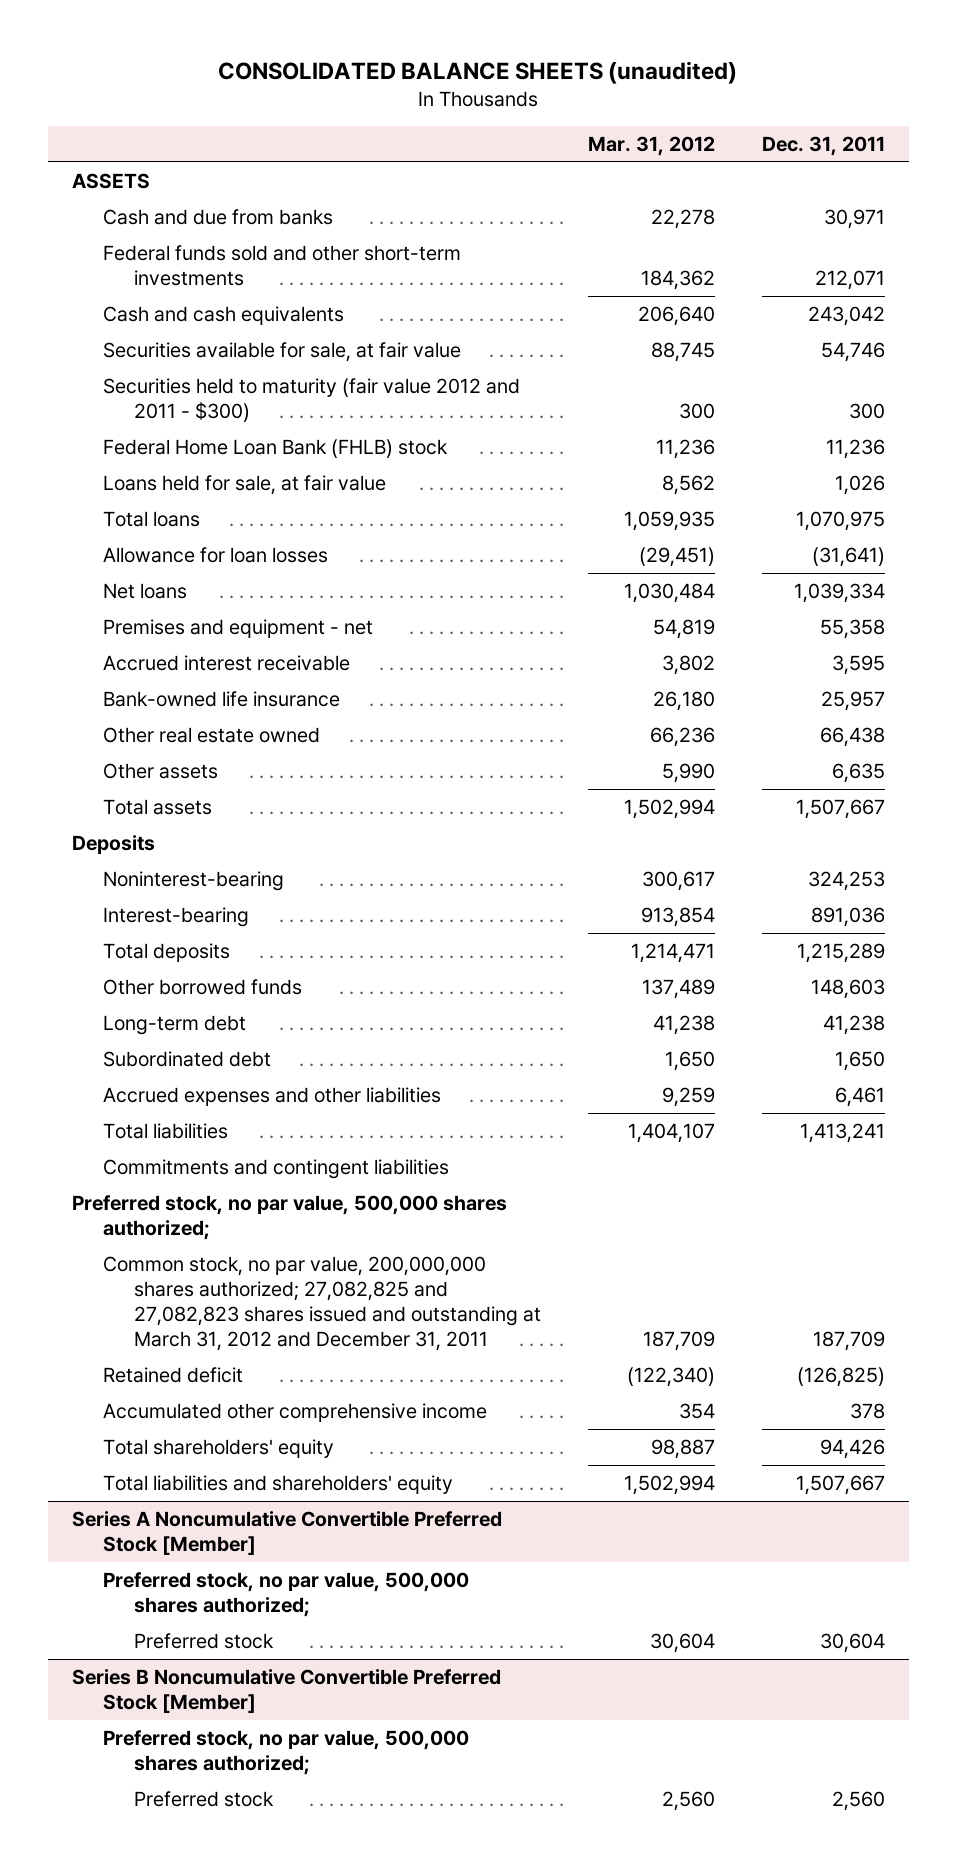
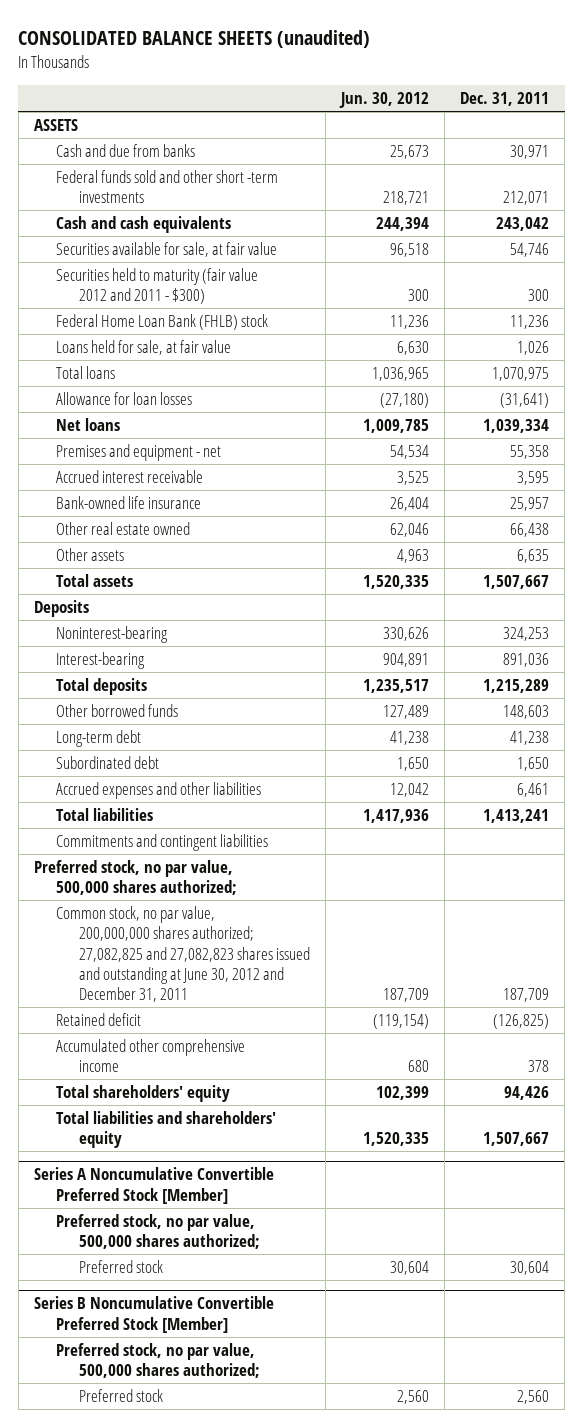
[588,135,716,156] Mar. 31, 2012 -> none
none -> [338,92,429,109] Jun. 30, 2012
[102,245,461,287] Federal funds sold and other short-term investments -> [56,170,279,204] Federal funds sold and other short -term investments
[102,1256,541,1352] Common stock, no par value, 200,000,000 shares authorized; 27,082,825 and 27,082,823 shares issued and outstanding at March 31, 2012 and December 31, 2011 -> [56,906,310,1003] Common stock, no par value, 200,000,000 shares authorized; 27,082,825 and 27,082,823 shares issued and outstanding at June 30, 2012 and December 31, 2011

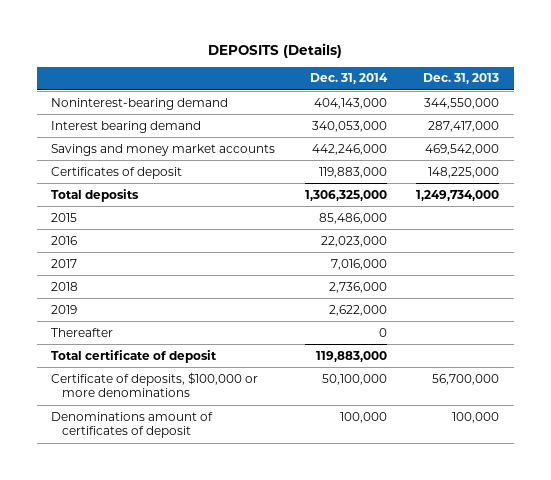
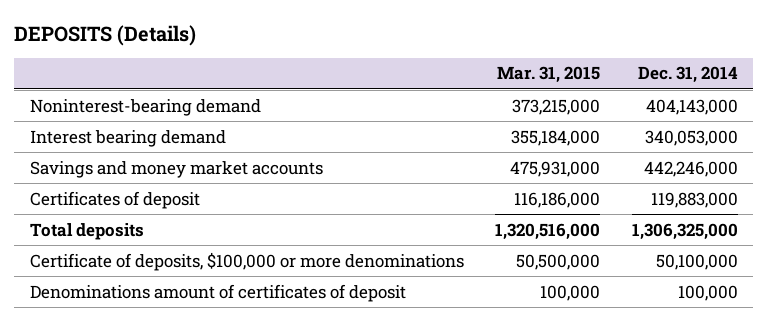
[423,73,500,85] Dec. 31, 2013 -> none
none -> [497,66,601,84] Mar. 31, 2015
[51,212,78,222] 2015 -> none
[51,235,78,245] 2016 -> none
[51,258,78,268] 2017 -> none
[51,281,79,291] 2018 -> none
[51,304,78,314] 2019 -> none
[51,327,114,337] Thereafter -> none
[51,349,218,363] Total certificate of deposit -> none

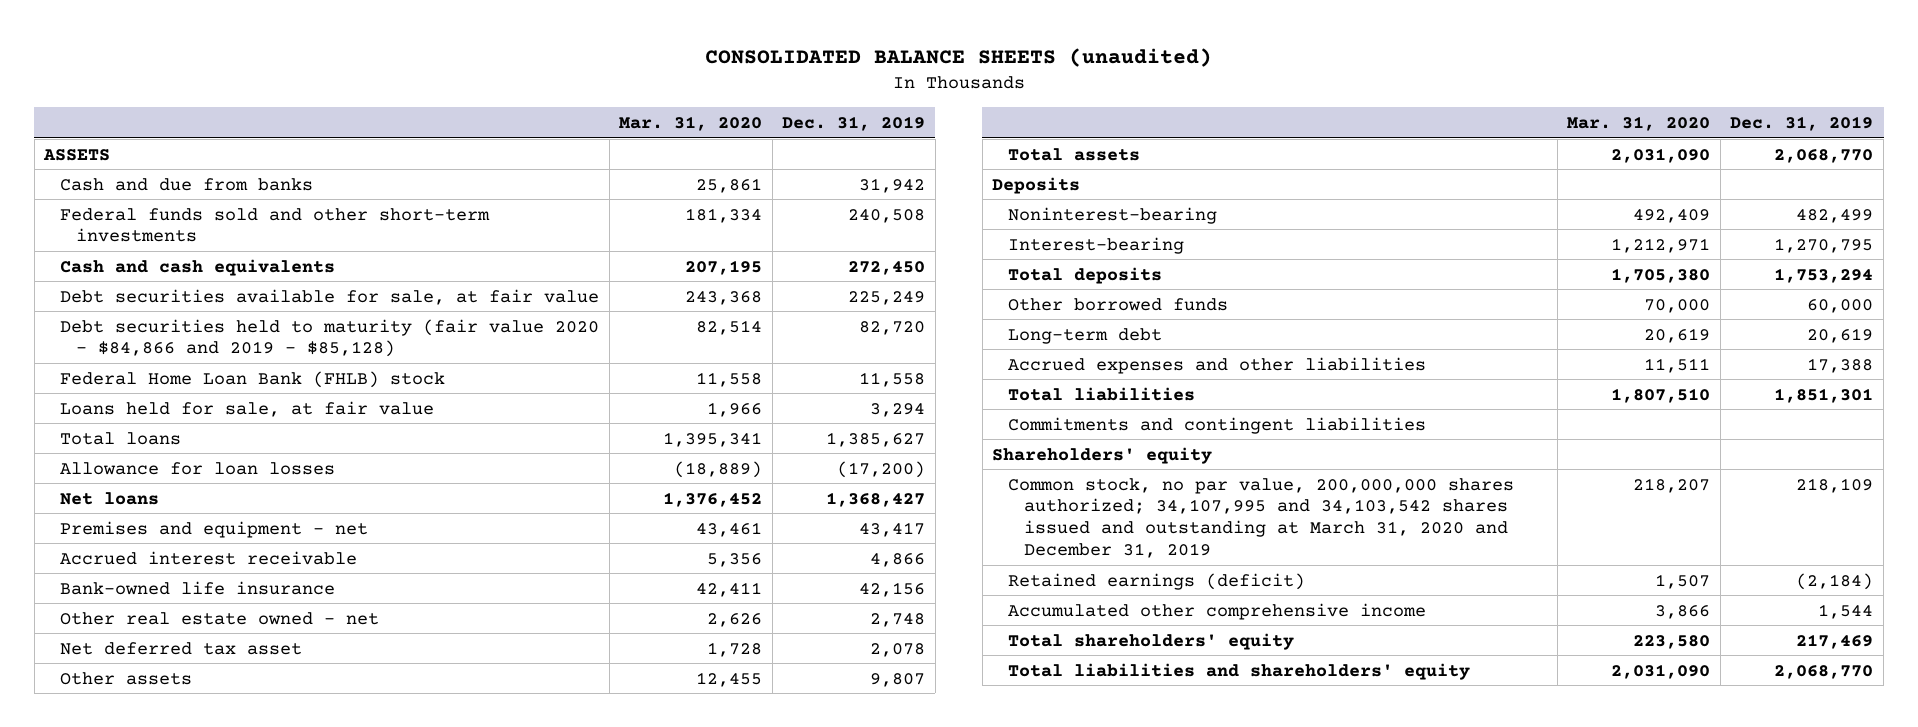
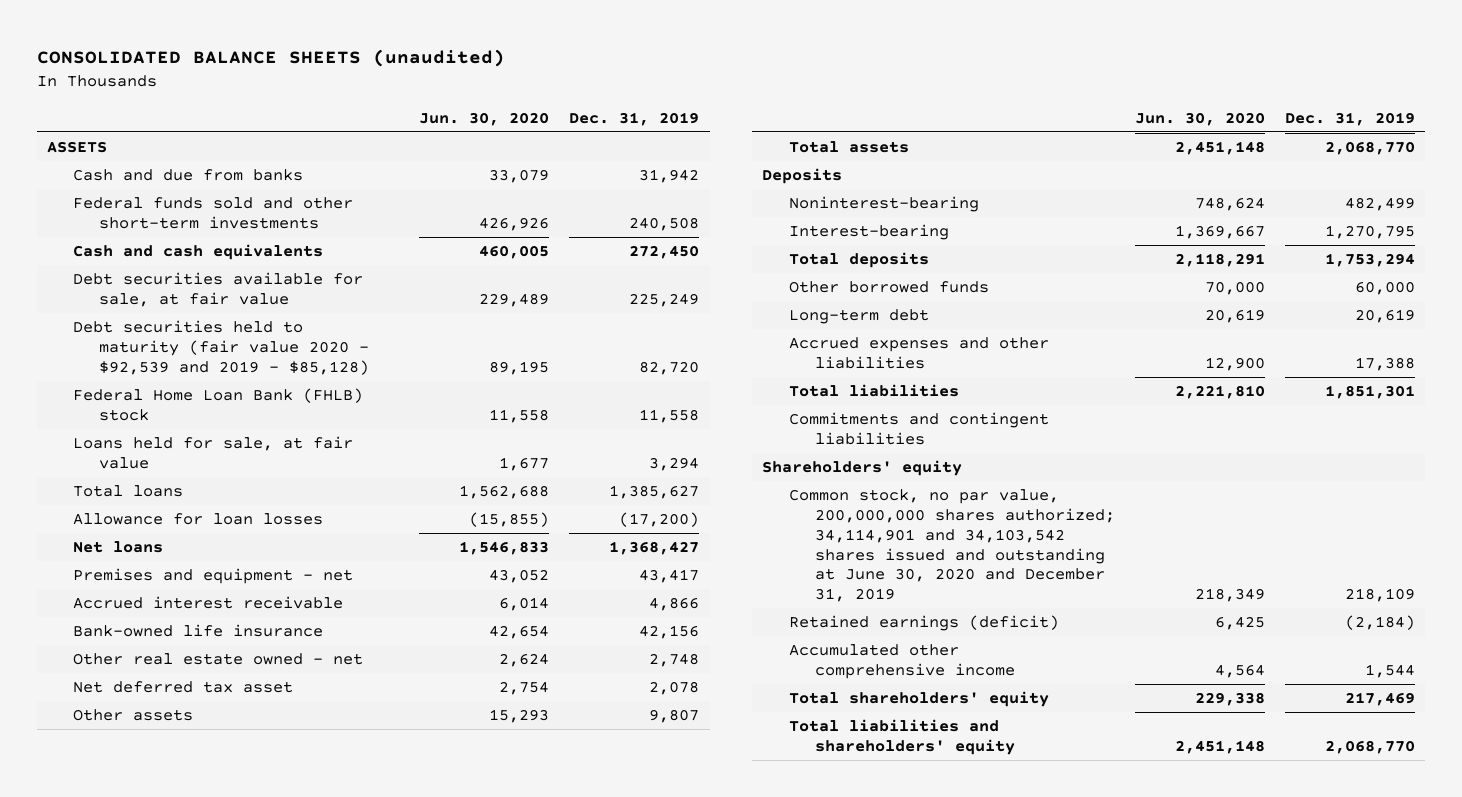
[619,115,763,131] Mar. 31, 2020 -> none
none -> [419,111,550,126] Jun. 30, 2020
[60,318,600,358] Debt securities held to maturity (fair value 2020 - $84,866 and 2019 - $85,128) -> [72,320,370,375] Debt securities held to maturity (fair value 2020 - $92,539 and 2019 - $85,128)
[1008,477,1515,559] Common stock, no par value, 200,000,000 shares authorized; 34,107,995 and 34,103,542 shares issued and outstanding at March 31, 2020 and December 31, 2019 -> [788,489,1115,603] Common stock, no par value, 200,000,000 shares authorized; 34,114,901 and 34,103,542 shares issued and outstanding at June 30, 2020 and December 31, 2019

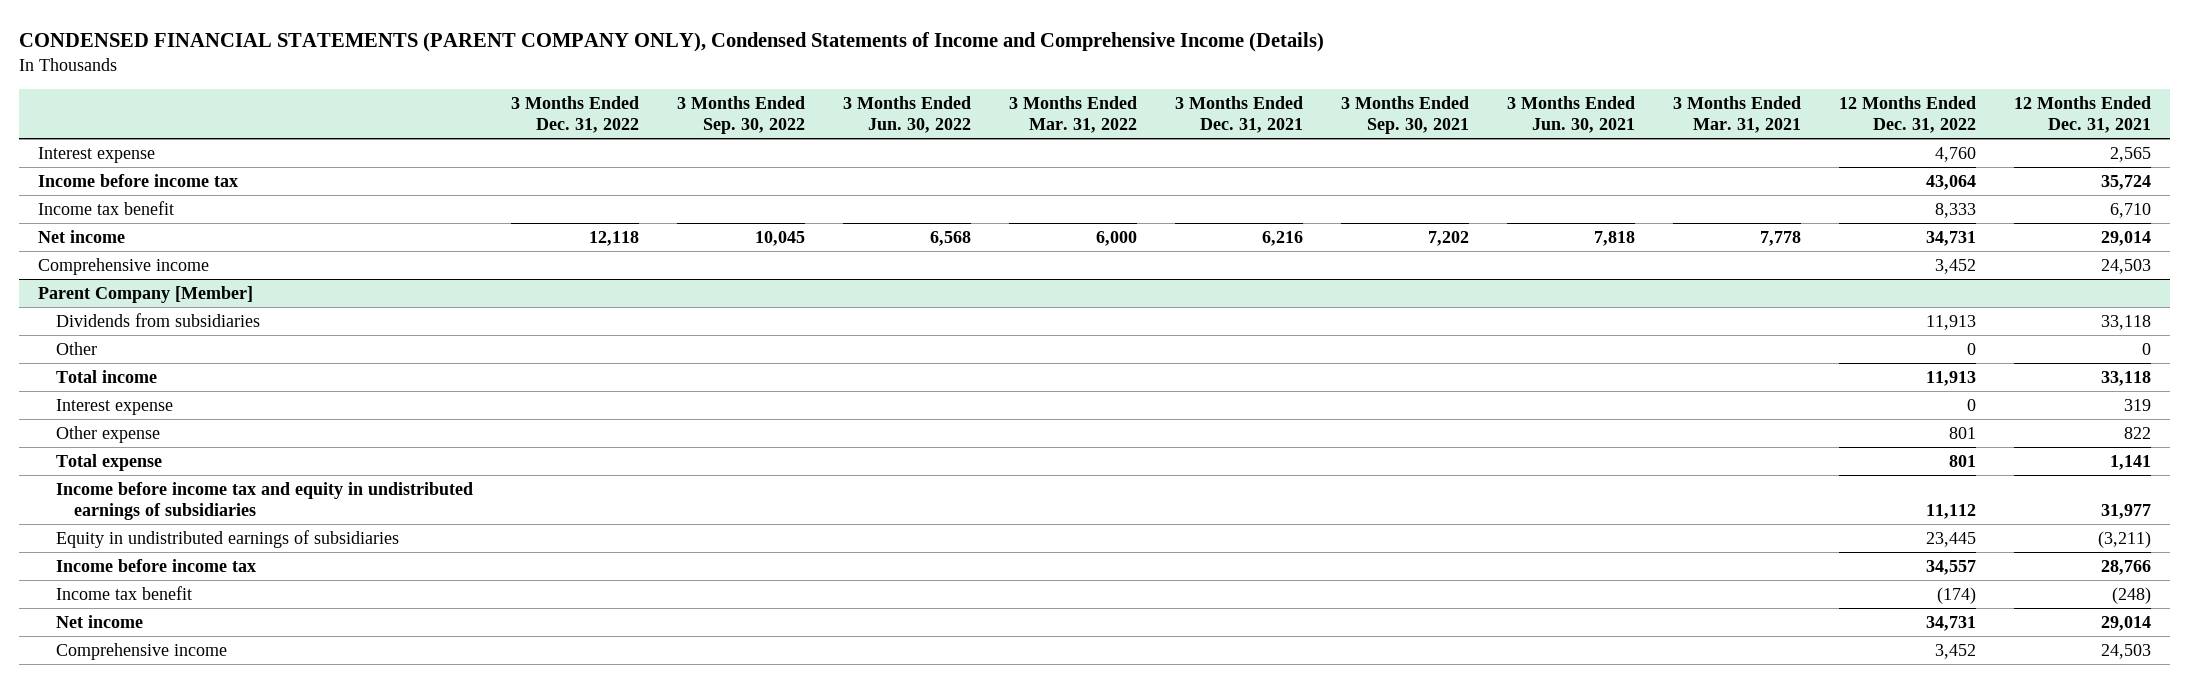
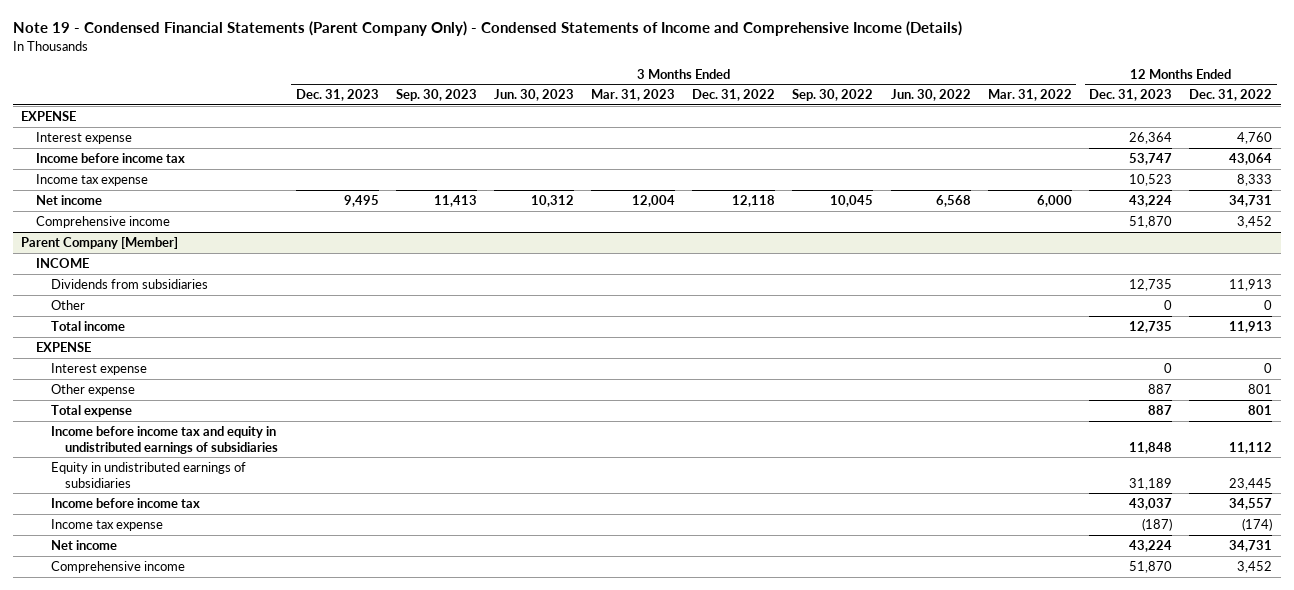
[19,32,1325,53] CONDENSED FINANCIAL STATEMENTS (PARENT COMPANY ONLY), Condensed Statements of Income and Comprehensive Income (Details) -> [12,21,962,37] Note 19 - Condensed Financial Statements (Parent Company Only) - Condensed Statements of Income and Comprehensive Income (Details)
[1175,96,1304,134] 3 Months Ended Dec. 31, 2021 -> none
[1341,96,1470,135] 3 Months Ended Sep. 30, 2021 -> none
[1507,96,1636,134] 3 Months Ended Jun. 30, 2021 -> none
[1673,96,1802,134] 3 Months Ended Mar. 31, 2021 -> none
[2014,96,2152,134] 12 Months Ended Dec. 31, 2021 -> none
none -> [295,89,379,102] Dec. 31, 2023
none -> [395,89,477,102] Sep. 30, 2023
none -> [493,89,574,102] Jun. 30, 2023
none -> [591,89,676,102] Mar. 31, 2023
none -> [1089,89,1173,102] Dec. 31, 2023
none -> [21,111,77,122] EXPENSE
[38,200,175,215] Income tax benefit -> [36,174,149,187] Income tax expense
none -> [36,258,90,269] INCOME
none -> [36,342,92,353] EXPENSE
[56,585,193,600] Income tax benefit -> [50,519,163,532] Income tax expense

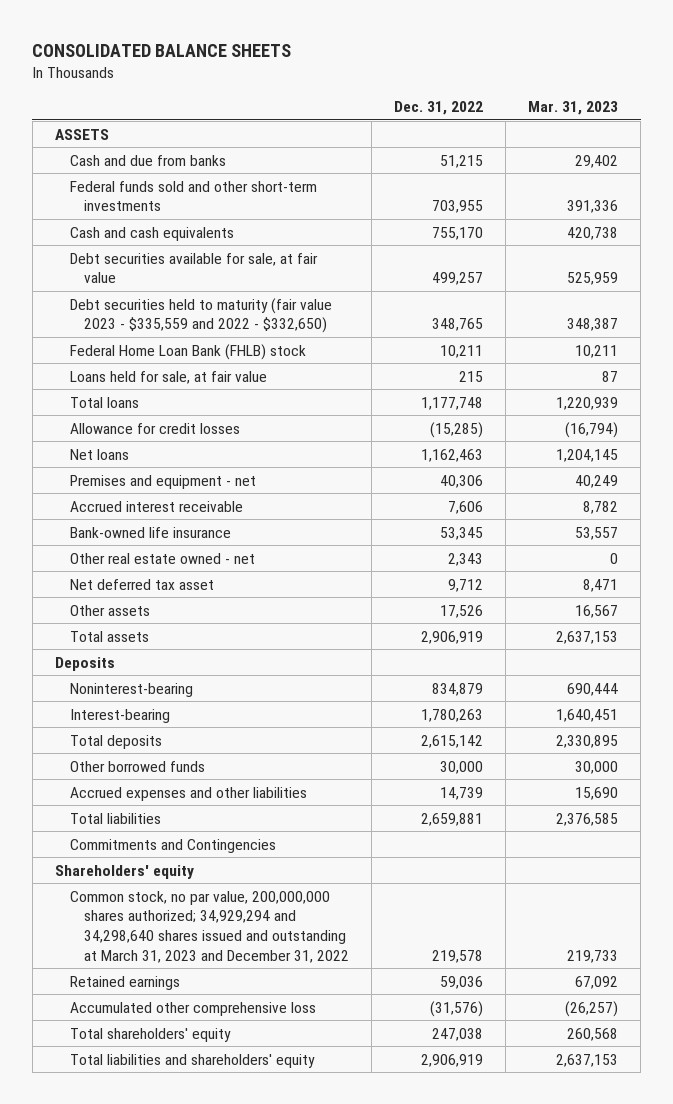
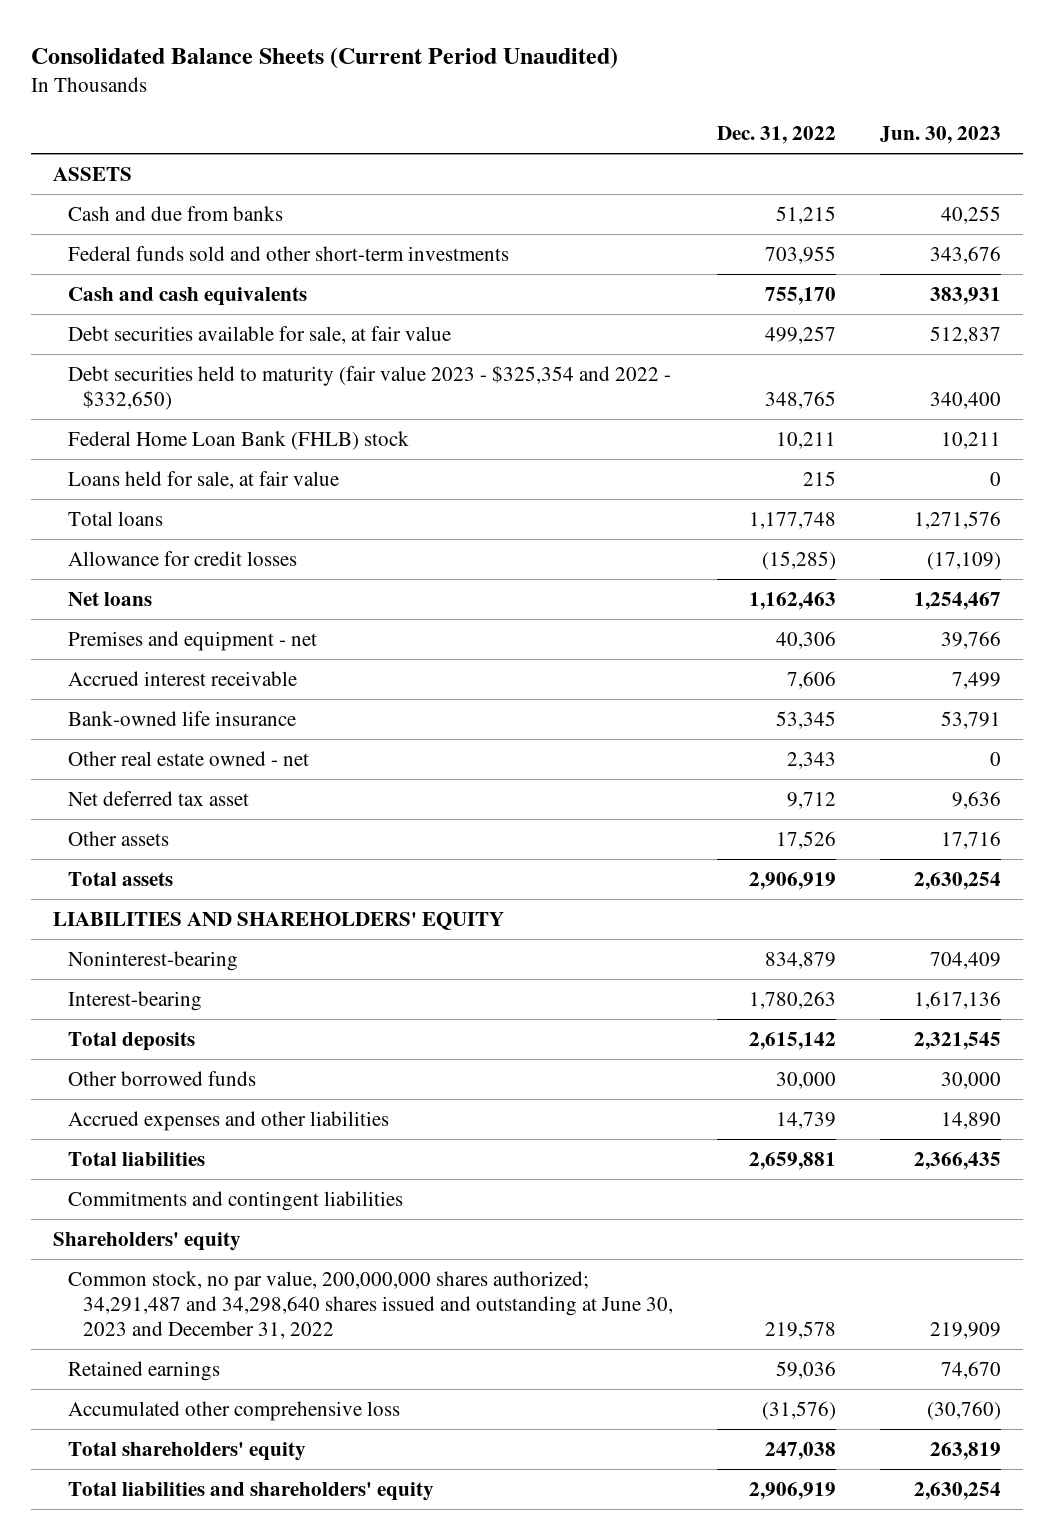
[32,43,292,57] CONSOLIDATED BALANCE SHEETS -> [31,46,619,69] Consolidated Balance Sheets (Current Period Unaudited)
[528,101,619,116] Mar. 31, 2023 -> none
none -> [880,125,1002,144] Jun. 30, 2023
[69,297,332,334] Debt securities held to maturity (fair value 2023 - $335,559 and 2022 - $332,650) -> [68,365,672,410] Debt securities held to maturity (fair value 2023 - $325,354 and 2022 - $332,650)
[54,656,115,671] Deposits -> none
none -> [53,912,505,931] LIABILITIES AND SHAREHOLDERS' EQUITY
[69,838,276,853] Commitments and Contingencies -> [68,1191,404,1212] Commitments and contingent liabilities
[69,890,350,963] Common stock, no par value, 200,000,000 shares authorized; 34,929,294 and 34,298,640 shares issued and outstanding at March 31, 2023 and December 31, 2022 -> [68,1271,674,1339] Common stock, no par value, 200,000,000 shares authorized; 34,291,487 and 34,298,640 shares issued and outstanding at June 30, 2023 and December 31, 2022

